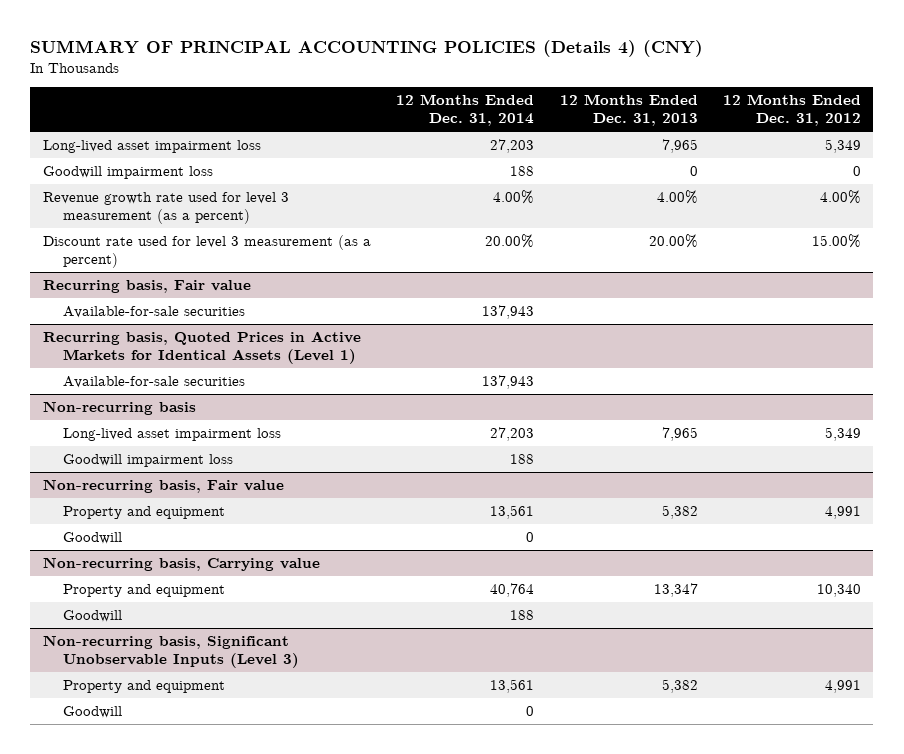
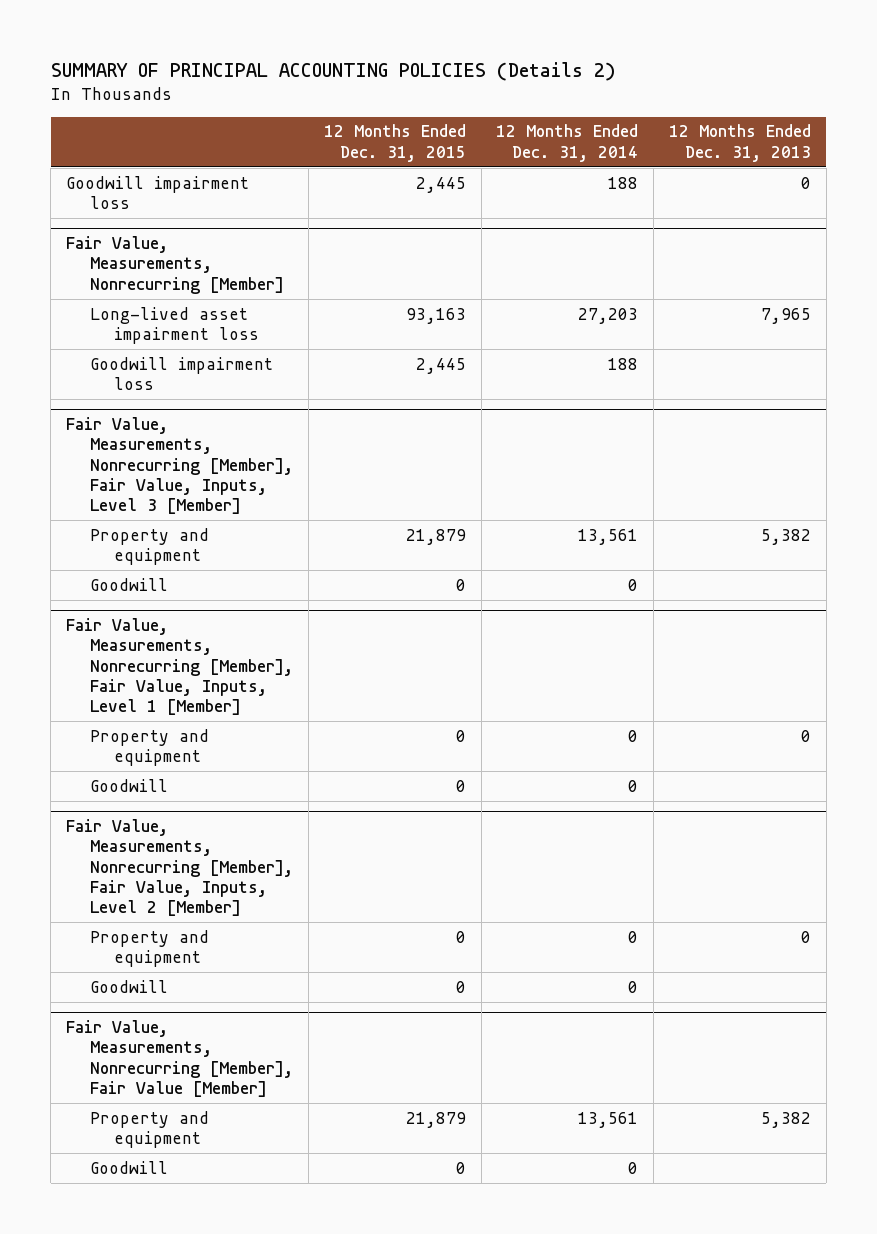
[30,39,704,57] SUMMARY OF PRINCIPAL ACCOUNTING POLICIES (Details 4) (CNY) -> [50,62,616,82] SUMMARY OF PRINCIPAL ACCOUNTING POLICIES (Details 2)
[722,93,861,127] 12 Months Ended Dec. 31, 2012 -> none
none -> [323,124,466,162] 12 Months Ended Dec. 31, 2015
[43,139,262,153] Long-lived asset impairment loss -> none
[43,191,290,225] Revenue growth rate used for level 3 measurement (as a percent) -> none
[43,234,372,269] Discount rate used for level 3 measurement (as a percent) -> none
[43,279,252,293] Recurring basis, Fair value -> none
[62,305,245,318] Available-for-sale securities -> none
[43,330,362,365] Recurring basis, Quoted Prices in Active Markets for Identical Assets (Level 1) -> none
[62,375,245,388] Available-for-sale securities -> none
[43,400,197,415] Non-recurring basis -> [66,235,285,294] Fair Value, Measurements, Nonrecurring [Member]
[43,478,285,493] Non-recurring basis, Fair value -> none
none -> [66,416,294,515] Fair Value, Measurements, Nonrecurring [Member], Fair Value, Inputs, Level 3 [Member]
[43,556,321,571] Non-recurring basis, Carrying value -> none
[43,634,299,669] Non-recurring basis, Significant Unobservable Inputs (Level 3) -> none
none -> [66,617,294,716] Fair Value, Measurements, Nonrecurring [Member], Fair Value, Inputs, Level 1 [Member]
[490,582,535,597] 40,764 -> [628,729,639,742] 0
[653,582,698,597] 13,347 -> [801,729,812,742] 0
[510,609,535,620] 188 -> [628,779,639,792] 0
none -> [66,818,294,917] Fair Value, Measurements, Nonrecurring [Member], Fair Value, Inputs, Level 2 [Member]
none -> [90,929,210,968] Property and equipment
none -> [90,979,169,993] Goodwill
none -> [66,1019,294,1097] Fair Value, Measurements, Nonrecurring [Member], Fair Value [Member]

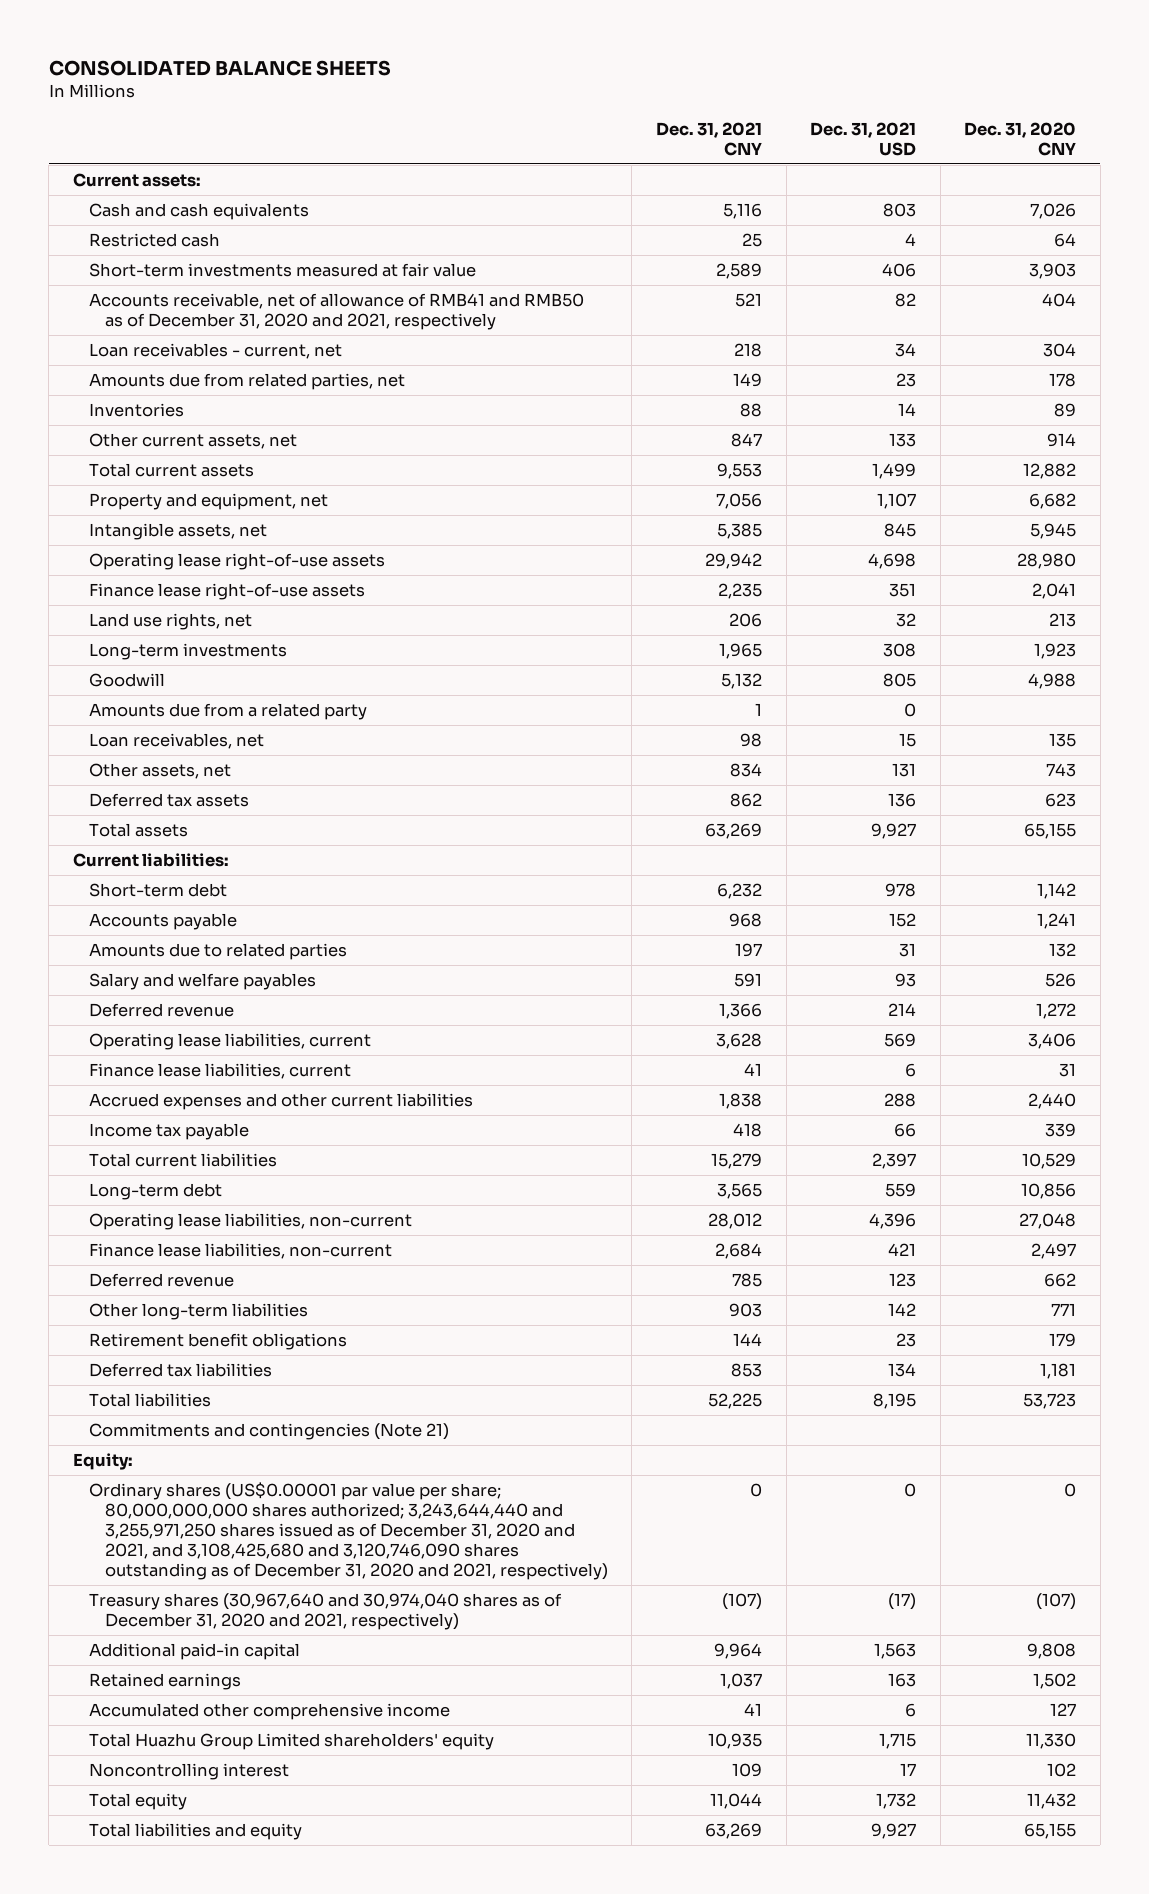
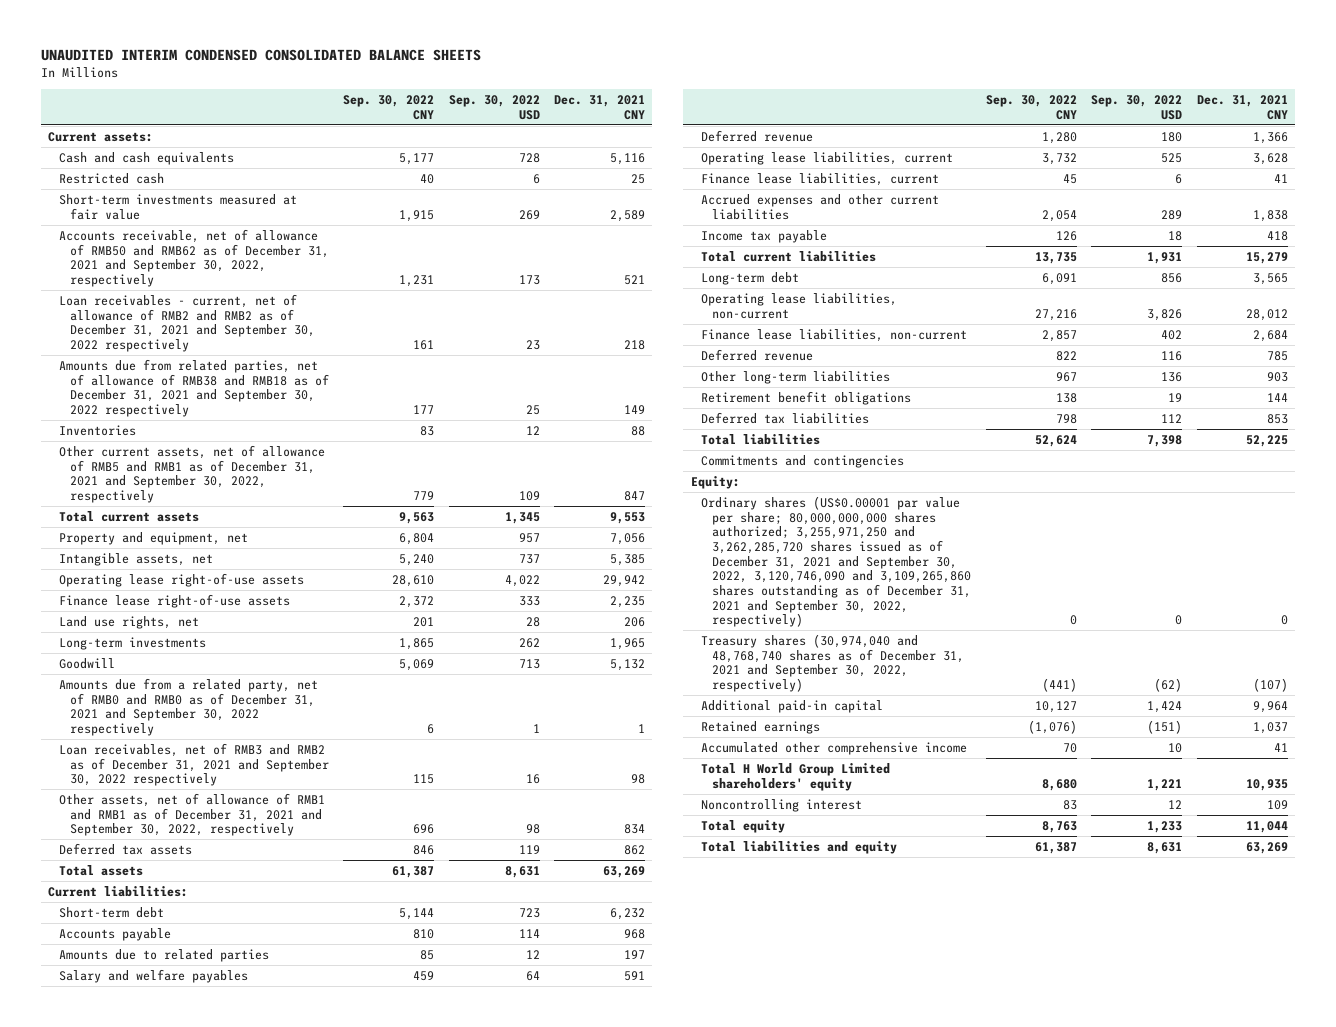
[48,59,391,76] CONSOLIDATED BALANCE SHEETS -> [40,48,481,61] UNAUDITED INTERIM CONDENSED CONSOLIDATED BALANCE SHEETS
[810,121,917,156] Dec. 31, 2021 USD -> none
[964,121,1077,156] Dec. 31, 2020 CNY -> none
none -> [343,95,435,120] Sep. 30, 2022 CNY
none -> [448,95,540,120] Sep. 30, 2022 USD
[88,293,584,331] Accounts receivable, net of allowance of RMB41 and RMB50 as of December 31, 2020 and 2021, respectively -> [58,228,329,287] Accounts receivable, net of allowance of RMB50 and RMB62 as of December 31, 2021 and September 30, 2022, respectively
[88,343,342,360] Loan receivables - current, net -> [58,293,315,352] Loan receivables - current, net of allowance of RMB2 and RMB2 as of December 31, 2021 and September 30, 2022 respectively
[88,373,405,391] Amounts due from related parties, net -> [58,358,329,417] Amounts due from related parties, net of allowance of RMB38 and RMB18 as of December 31, 2021 and September 30, 2022 respectively
[88,433,297,450] Other current assets, net -> [58,444,325,503] Other current assets, net of allowance of RMB5 and RMB1 as of December 31, 2021 and September 30, 2022, respectively
[88,733,264,750] Loan receivables, net -> none
[88,703,367,721] Amounts due from a related party -> [58,677,318,736] Amounts due from a related party, net of RMB0 and RMB0 as of December 31, 2021 and September 30, 2022 respectively
none -> [58,742,329,787] Loan receivables, net of RMB3 and RMB2 as of December 31, 2021 and September 30, 2022 respectively
[88,763,231,780] Other assets, net -> [58,792,325,837] Other assets, net of allowance of RMB1 and RMB1 as of December 31, 2021 and September 30, 2022, respectively
[88,1423,449,1441] Commitments and contingencies (Note 21) -> [701,454,905,468] Commitments and contingencies
[88,1482,608,1581] Ordinary shares (US$0.00001 par value per share; 80,000,000,000 shares authorized; 3,243,644,440 and 3,255,971,250 shares issued as of December 31, 2020 and 2021, and 3,108,425,680 and 3,120,746,090 shares outstanding as of December 31, 2020 and 2021, respectively) -> [701,495,972,628] Ordinary shares (US$0.00001 par value per share; 80,000,000,000 shares authorized; 3,255,971,250 and 3,262,285,720 shares issued as of December 31, 2021 and September 30, 2022, 3,120,746,090 and 3,109,265,860 shares outstanding as of December 31, 2021 and September 30, 2022, respectively)
[88,1593,562,1631] Treasury shares (30,967,640 and 30,974,040 shares as of December 31, 2020 and 2021, respectively) -> [701,633,965,692] Treasury shares (30,974,040 and 48,768,740 shares as of December 31, 2021 and September 30, 2022, respectively)
[88,1733,494,1751] Total Huazhu Group Limited shareholders' equity -> [701,762,891,791] Total H World Group Limited shareholders' equity

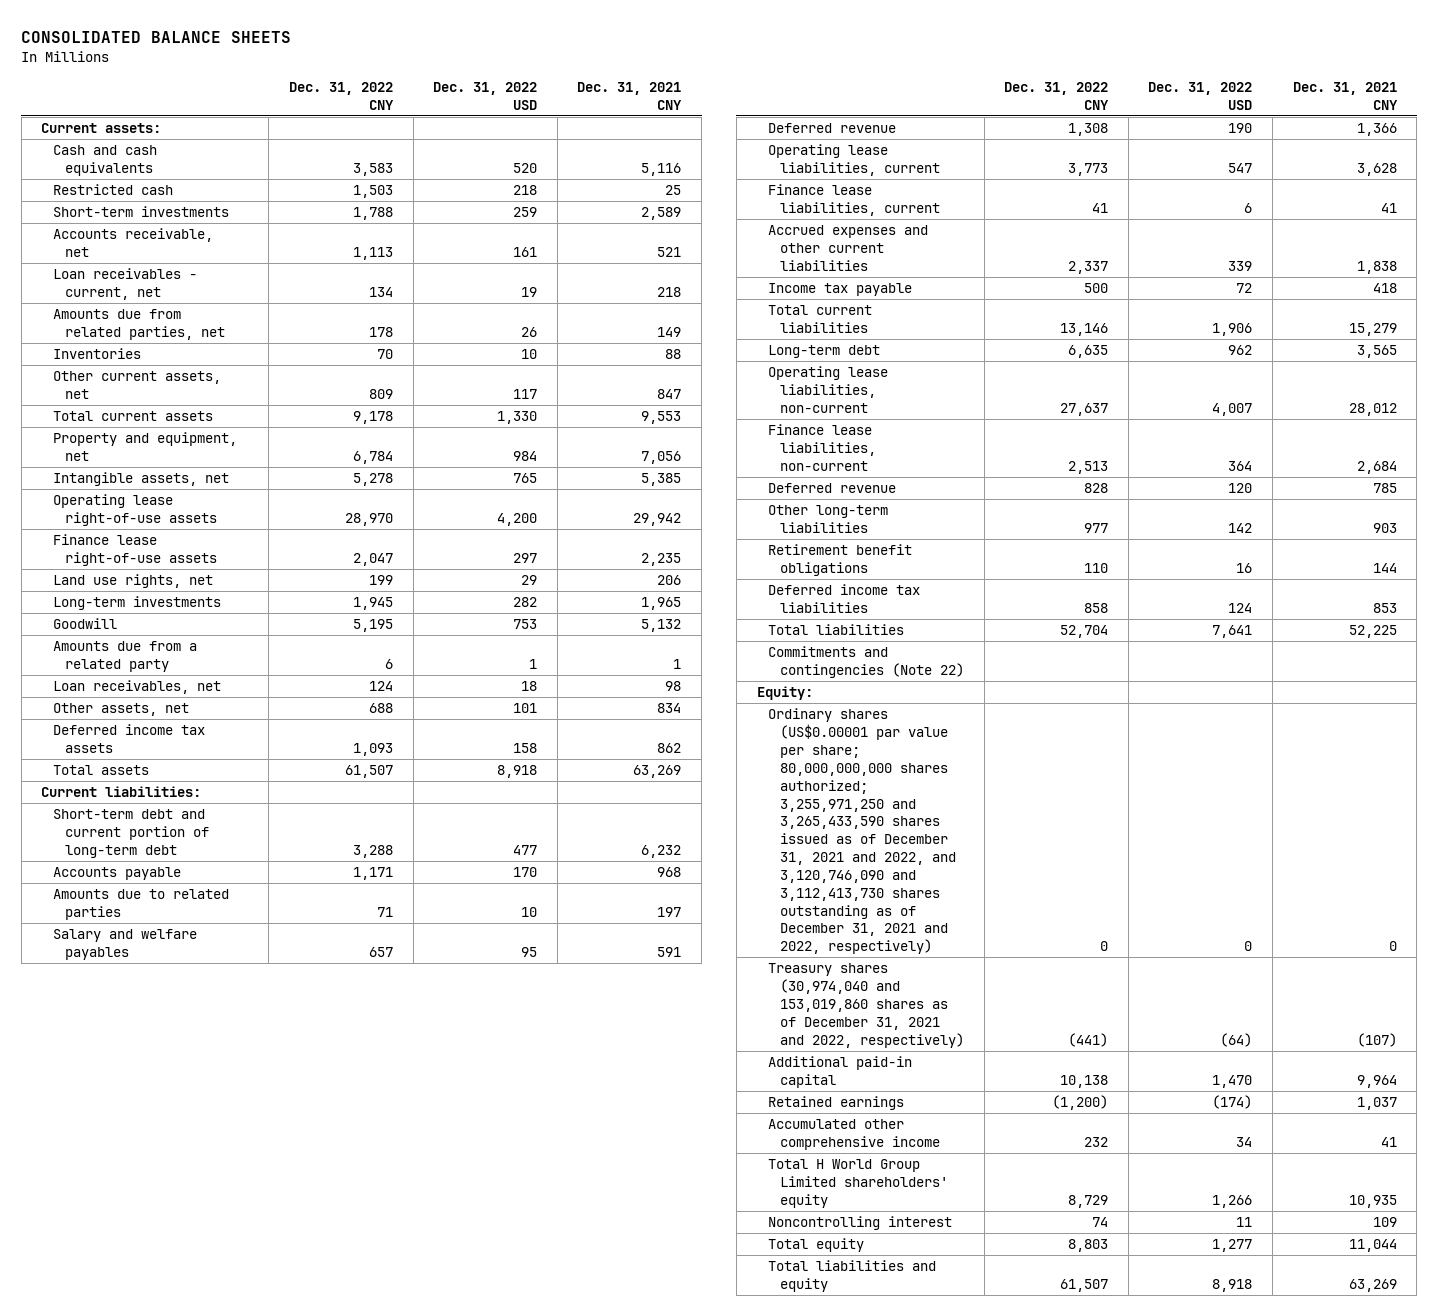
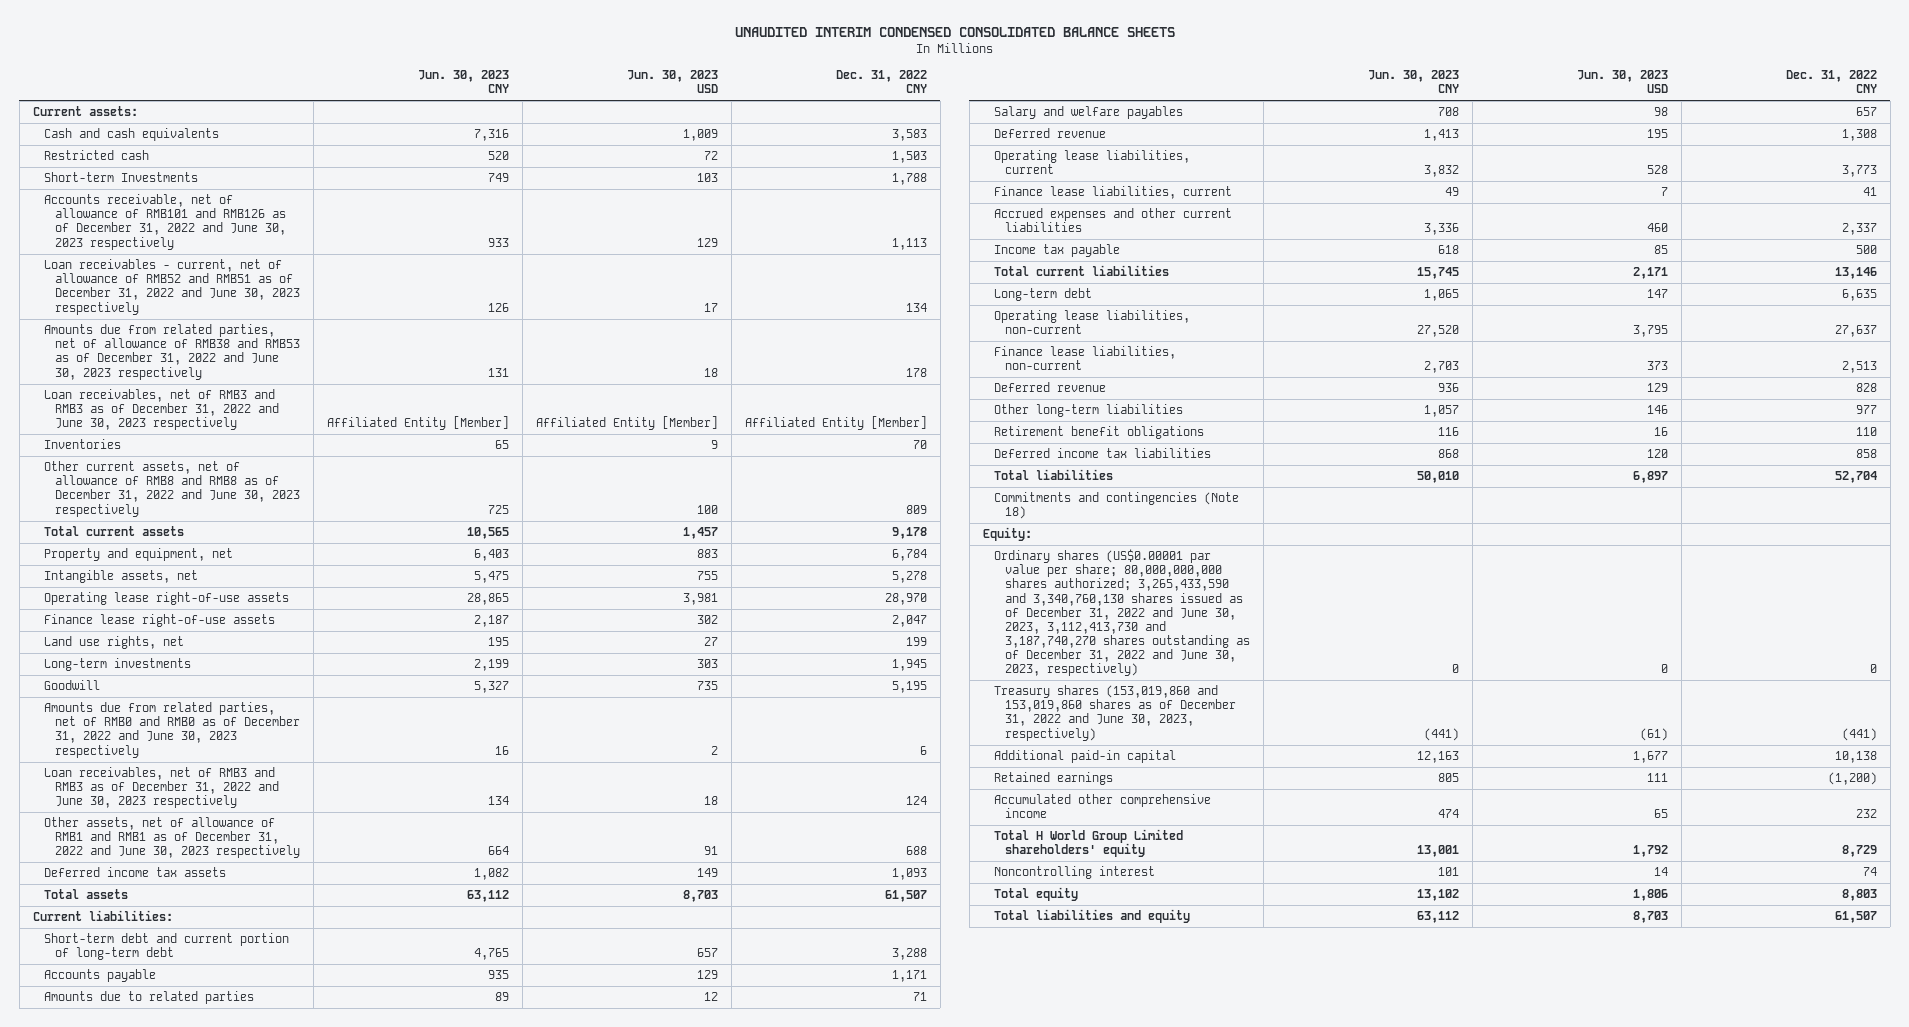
[21,30,292,43] CONSOLIDATED BALANCE SHEETS -> [734,27,1175,38] UNAUDITED INTERIM CONDENSED CONSOLIDATED BALANCE SHEETS
[433,81,538,110] Dec. 31, 2022 USD -> none
[577,81,683,110] Dec. 31, 2021 CNY -> none
none -> [417,70,509,94] Jun. 30, 2023 CNY
none -> [626,70,718,94] Jun. 30, 2023 USD
[53,206,230,218] Short-term investments -> [43,172,198,183] Short-term Investments
[53,228,214,258] Accounts receivable, net -> [43,194,287,250] Accounts receivable, net of allowance of RMB101 and RMB126 as of December 31, 2022 and June 30, 2023 respectively
[53,268,198,301] Loan receivables - current, net -> [43,259,301,315] Loan receivables - current, net of allowance of RMB52 and RMB51 as of December 31, 2022 and June 30, 2023 respectively
[53,309,225,341] Amounts due from related parties, net -> [43,324,301,380] Amounts due from related parties, net of allowance of RMB38 and RMB53 as of December 31, 2022 and June 30, 2023 respectively
none -> [43,389,280,431] Loan receivables, net of RMB3 and RMB3 as of December 31, 2022 and June 30, 2023 respectively
[53,371,222,400] Other current assets, net -> [43,461,301,517] Other current assets, net of allowance of RMB8 and RMB8 as of December 31, 2022 and June 30, 2023 respectively
[53,641,198,673] Amounts due from a related party -> none
none -> [43,702,301,758] Amounts due from related parties, net of RMB0 and RMB0 as of December 31, 2022 and June 30, 2023 respectively
[53,680,222,695] Loan receivables, net -> [43,767,280,809] Loan receivables, net of RMB3 and RMB3 as of December 31, 2022 and June 30, 2023 respectively
[53,703,190,717] Other assets, net -> [43,817,301,859] Other assets, net of allowance of RMB1 and RMB1 as of December 31, 2022 and June 30, 2023 respectively
[768,646,965,679] Commitments and contingencies (Note 22) -> [993,492,1239,520] Commitments and contingencies (Note 18)
[768,708,957,955] Ordinary shares (US$0.00001 par value per share; 80,000,000,000 shares authorized; 3,255,971,250 and 3,265,433,590 shares issued as of December 31, 2021 and 2022, and 3,120,746,090 and 3,112,413,730 shares outstanding as of December 31, 2021 and 2022, respectively) -> [993,549,1251,677] Ordinary shares (US$0.00001 par value per share; 80,000,000,000 shares authorized; 3,265,433,590 and 3,340,760,130 shares issued as of December 31, 2022 and June 30, 2023, 3,112,413,730 and 3,187,740,270 shares outstanding as of December 31, 2022 and June 30, 2023, respectively)
[768,963,965,1048] Treasury shares (30,974,040 and 153,019,860 shares as of December 31, 2021 and 2022, respectively) -> [993,685,1237,741] Treasury shares (153,019,860 and 153,019,860 shares as of December 31, 2022 and June 30, 2023, respectively)

